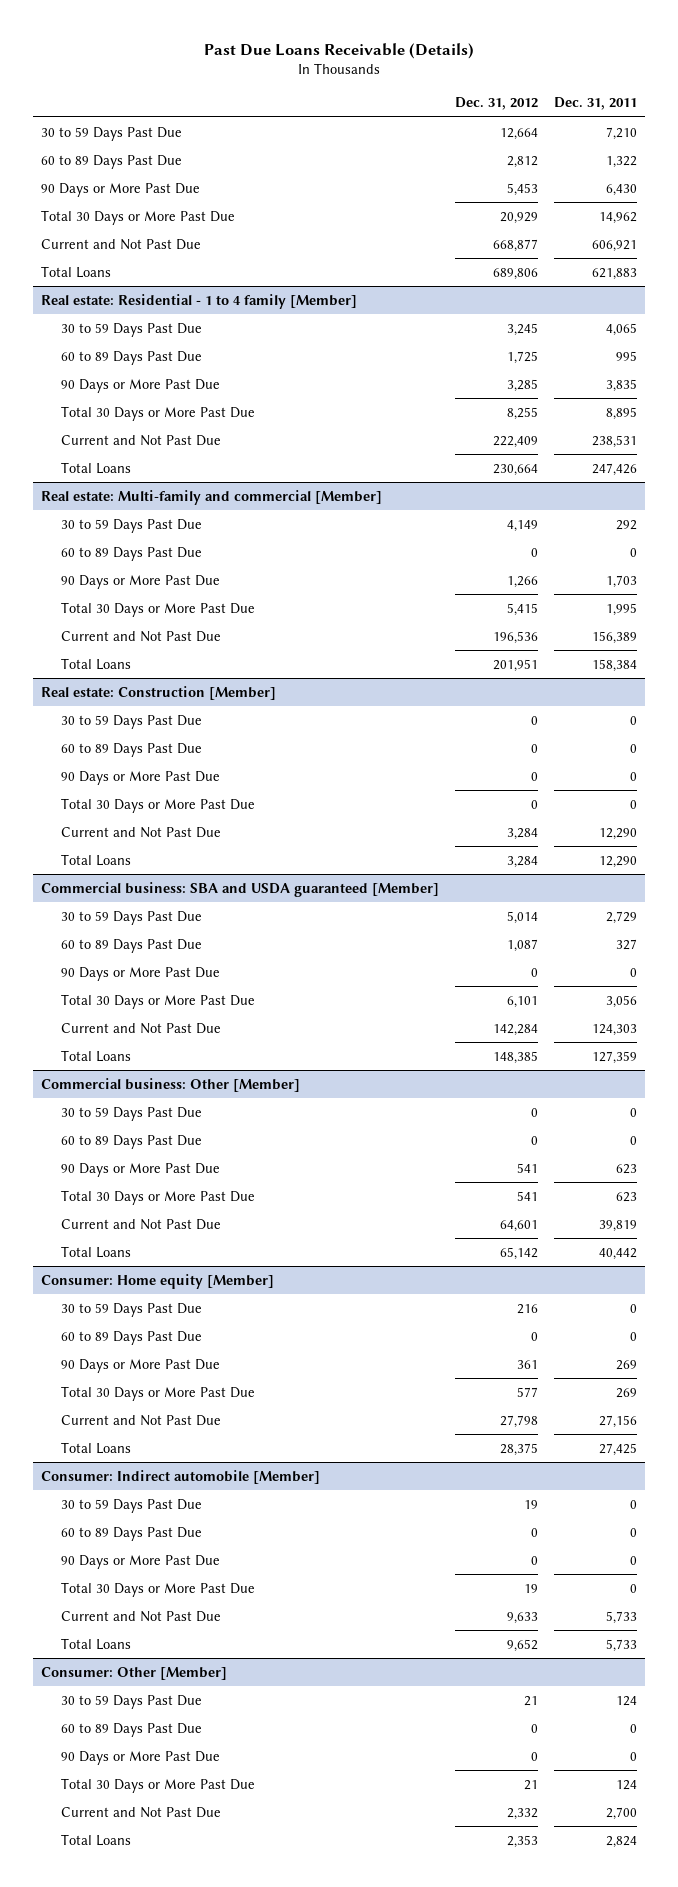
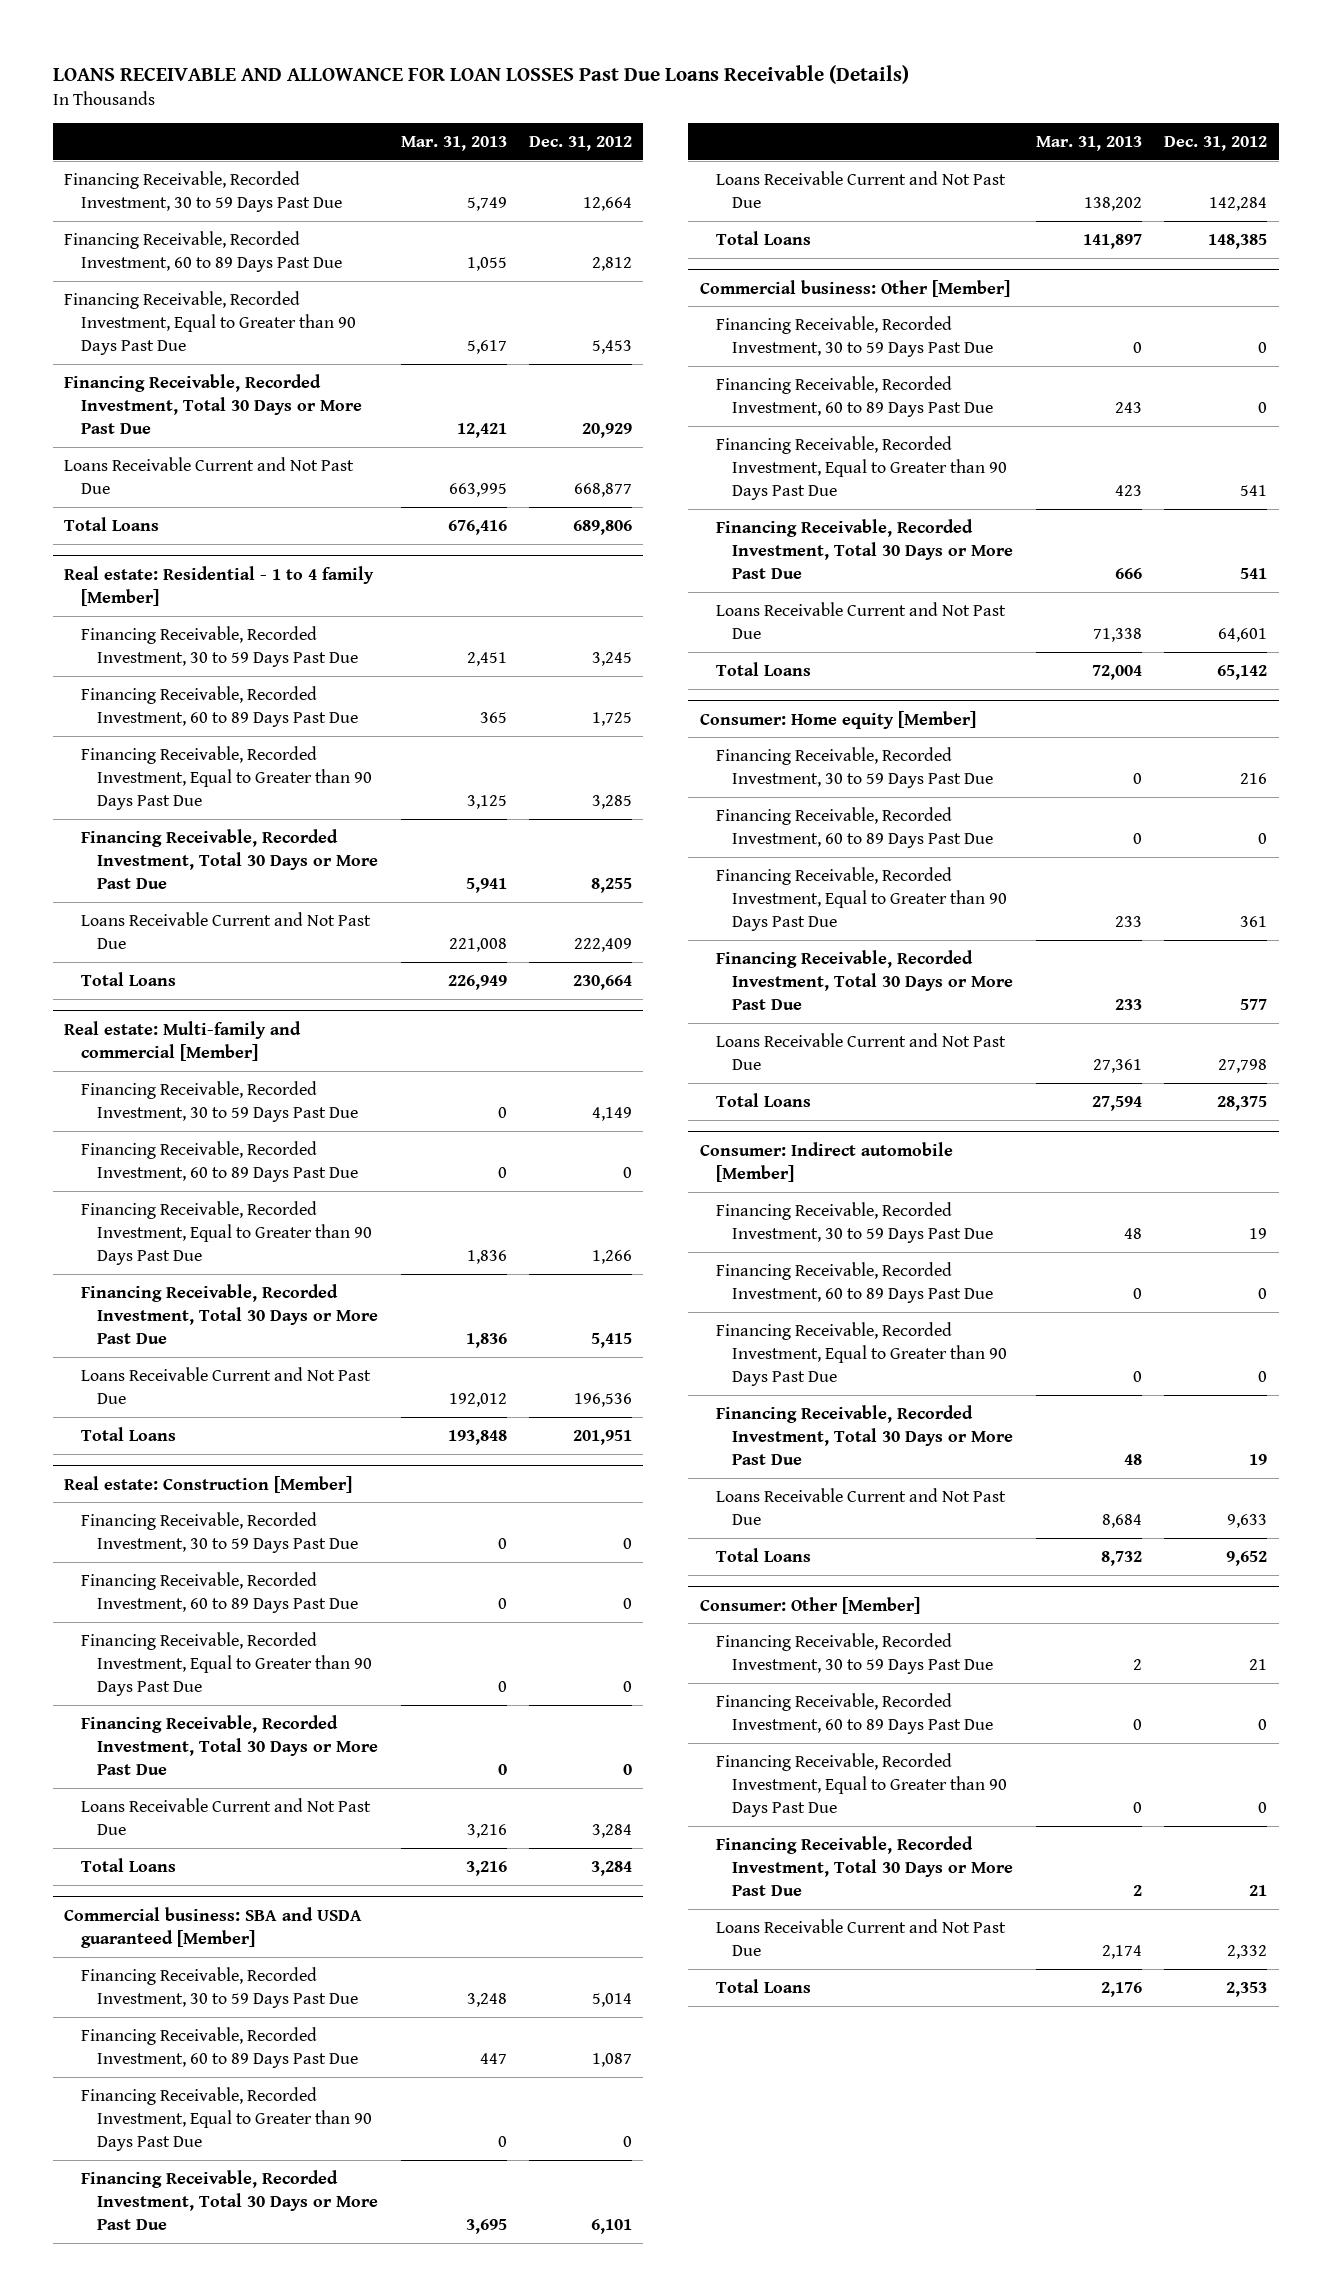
[204,43,475,60] Past Due Loans Receivable (Details) -> [52,64,909,84] LOANS RECEIVABLE AND ALLOWANCE FOR LOAN LOSSES Past Due Loans Receivable (Details)
[554,97,638,111] Dec. 31, 2011 -> none
none -> [400,135,507,151] Mar. 31, 2013
[40,126,182,141] 30 to 59 Days Past Due -> [64,170,342,213] Financing Receivable, Recorded Investment, 30 to 59 Days Past Due
[40,154,182,169] 60 to 89 Days Past Due -> [64,230,342,273] Financing Receivable, Recorded Investment, 60 to 89 Days Past Due
[40,182,200,197] 90 Days or More Past Due -> [64,290,356,356] Financing Receivable, Recorded Investment, Equal to Greater than 90 Days Past Due
[40,209,235,225] Total 30 Days or More Past Due -> [64,373,362,435] Financing Receivable, Recorded Investment, Total 30 Days or More Past Due
[40,238,201,250] Current and Not Past Due -> [64,456,355,495] Loans Receivable Current and Not Past Due
[60,322,202,337] 30 to 59 Days Past Due -> [80,625,359,668] Financing Receivable, Recorded Investment, 30 to 59 Days Past Due
[60,350,202,365] 60 to 89 Days Past Due -> [80,685,359,728] Financing Receivable, Recorded Investment, 60 to 89 Days Past Due
[60,378,220,393] 90 Days or More Past Due -> [80,745,373,811] Financing Receivable, Recorded Investment, Equal to Greater than 90 Days Past Due
[60,405,255,421] Total 30 Days or More Past Due -> [80,828,379,890] Financing Receivable, Recorded Investment, Total 30 Days or More Past Due
[60,434,221,446] Current and Not Past Due -> [80,911,371,950] Loans Receivable Current and Not Past Due
[60,518,202,533] 30 to 59 Days Past Due -> [80,1080,359,1123] Financing Receivable, Recorded Investment, 30 to 59 Days Past Due
[60,546,202,561] 60 to 89 Days Past Due -> [80,1140,359,1183] Financing Receivable, Recorded Investment, 60 to 89 Days Past Due
[60,574,220,589] 90 Days or More Past Due -> [80,1200,373,1266] Financing Receivable, Recorded Investment, Equal to Greater than 90 Days Past Due
[60,601,255,617] Total 30 Days or More Past Due -> [80,1283,379,1345] Financing Receivable, Recorded Investment, Total 30 Days or More Past Due
[60,630,221,642] Current and Not Past Due -> [80,1366,371,1405] Loans Receivable Current and Not Past Due
[60,714,202,729] 30 to 59 Days Past Due -> [80,1511,359,1554] Financing Receivable, Recorded Investment, 30 to 59 Days Past Due
[60,742,202,757] 60 to 89 Days Past Due -> [80,1571,359,1614] Financing Receivable, Recorded Investment, 60 to 89 Days Past Due
[60,770,220,785] 90 Days or More Past Due -> [80,1631,373,1697] Financing Receivable, Recorded Investment, Equal to Greater than 90 Days Past Due
[60,797,255,813] Total 30 Days or More Past Due -> [80,1714,379,1776] Financing Receivable, Recorded Investment, Total 30 Days or More Past Due
[60,826,221,838] Current and Not Past Due -> [80,1797,371,1836] Loans Receivable Current and Not Past Due
[60,910,202,925] 30 to 59 Days Past Due -> [80,1966,359,2009] Financing Receivable, Recorded Investment, 30 to 59 Days Past Due
[60,938,202,953] 60 to 89 Days Past Due -> [80,2026,359,2069] Financing Receivable, Recorded Investment, 60 to 89 Days Past Due
[60,966,220,981] 90 Days or More Past Due -> [80,2086,373,2152] Financing Receivable, Recorded Investment, Equal to Greater than 90 Days Past Due
[60,993,255,1009] Total 30 Days or More Past Due -> [80,2169,379,2231] Financing Receivable, Recorded Investment, Total 30 Days or More Past Due
[60,1022,221,1034] Current and Not Past Due -> [715,170,1006,209] Loans Receivable Current and Not Past Due
[60,1106,202,1121] 30 to 59 Days Past Due -> [715,315,994,358] Financing Receivable, Recorded Investment, 30 to 59 Days Past Due
[60,1134,202,1149] 60 to 89 Days Past Due -> [715,375,994,418] Financing Receivable, Recorded Investment, 60 to 89 Days Past Due
[60,1162,220,1177] 90 Days or More Past Due -> [715,435,1008,501] Financing Receivable, Recorded Investment, Equal to Greater than 90 Days Past Due
[60,1189,255,1205] Total 30 Days or More Past Due -> [715,518,1014,580] Financing Receivable, Recorded Investment, Total 30 Days or More Past Due
[60,1218,221,1230] Current and Not Past Due -> [715,601,1006,640] Loans Receivable Current and Not Past Due
[60,1302,202,1317] 30 to 59 Days Past Due -> [715,746,994,789] Financing Receivable, Recorded Investment, 30 to 59 Days Past Due
[60,1330,202,1345] 60 to 89 Days Past Due -> [715,806,994,849] Financing Receivable, Recorded Investment, 60 to 89 Days Past Due
[60,1358,220,1373] 90 Days or More Past Due -> [715,866,1008,932] Financing Receivable, Recorded Investment, Equal to Greater than 90 Days Past Due
[60,1385,255,1401] Total 30 Days or More Past Due -> [715,949,1014,1011] Financing Receivable, Recorded Investment, Total 30 Days or More Past Due
[60,1414,221,1426] Current and Not Past Due -> [715,1032,1006,1071] Loans Receivable Current and Not Past Due
[60,1498,202,1513] 30 to 59 Days Past Due -> [715,1201,994,1244] Financing Receivable, Recorded Investment, 30 to 59 Days Past Due
[60,1526,202,1541] 60 to 89 Days Past Due -> [715,1261,994,1304] Financing Receivable, Recorded Investment, 60 to 89 Days Past Due
[60,1554,220,1569] 90 Days or More Past Due -> [715,1321,1008,1387] Financing Receivable, Recorded Investment, Equal to Greater than 90 Days Past Due
[60,1581,255,1597] Total 30 Days or More Past Due -> [715,1404,1014,1466] Financing Receivable, Recorded Investment, Total 30 Days or More Past Due
[60,1610,221,1622] Current and Not Past Due -> [715,1487,1006,1526] Loans Receivable Current and Not Past Due
[60,1694,202,1709] 30 to 59 Days Past Due -> [715,1632,994,1675] Financing Receivable, Recorded Investment, 30 to 59 Days Past Due
[60,1722,202,1737] 60 to 89 Days Past Due -> [715,1692,994,1735] Financing Receivable, Recorded Investment, 60 to 89 Days Past Due
[60,1750,220,1765] 90 Days or More Past Due -> [715,1752,1008,1818] Financing Receivable, Recorded Investment, Equal to Greater than 90 Days Past Due
[60,1777,255,1793] Total 30 Days or More Past Due -> [715,1835,1014,1897] Financing Receivable, Recorded Investment, Total 30 Days or More Past Due
[60,1806,221,1818] Current and Not Past Due -> [715,1918,1006,1957] Loans Receivable Current and Not Past Due

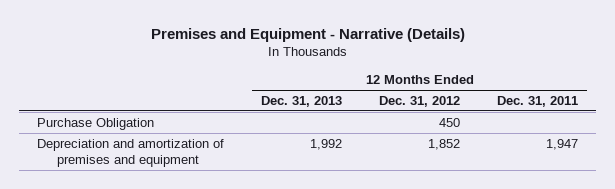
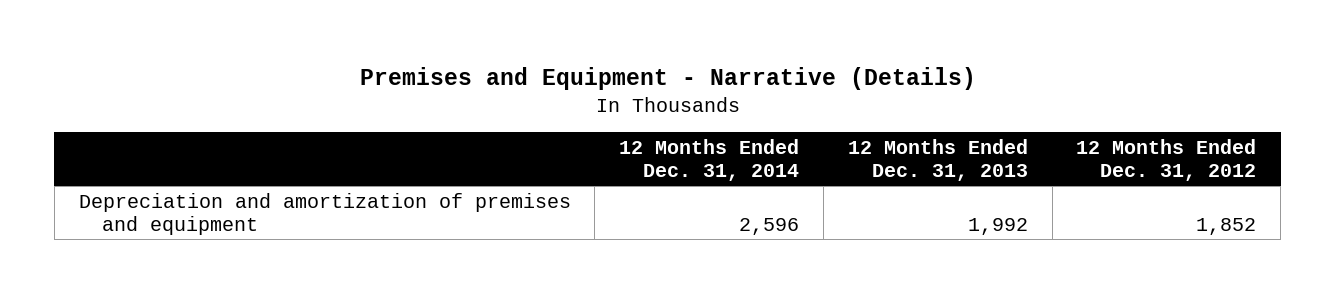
[496,95,578,107] Dec. 31, 2011 -> none
none -> [619,138,800,182] 12 Months Ended Dec. 31, 2014
[37,117,155,130] Purchase Obligation -> none

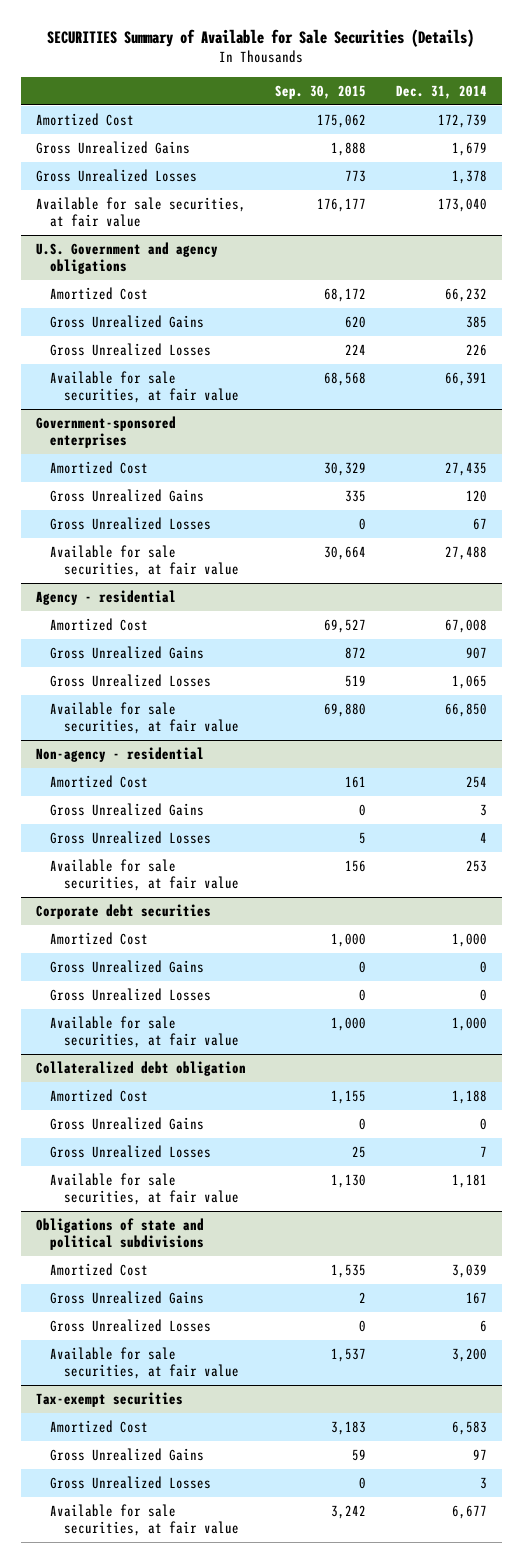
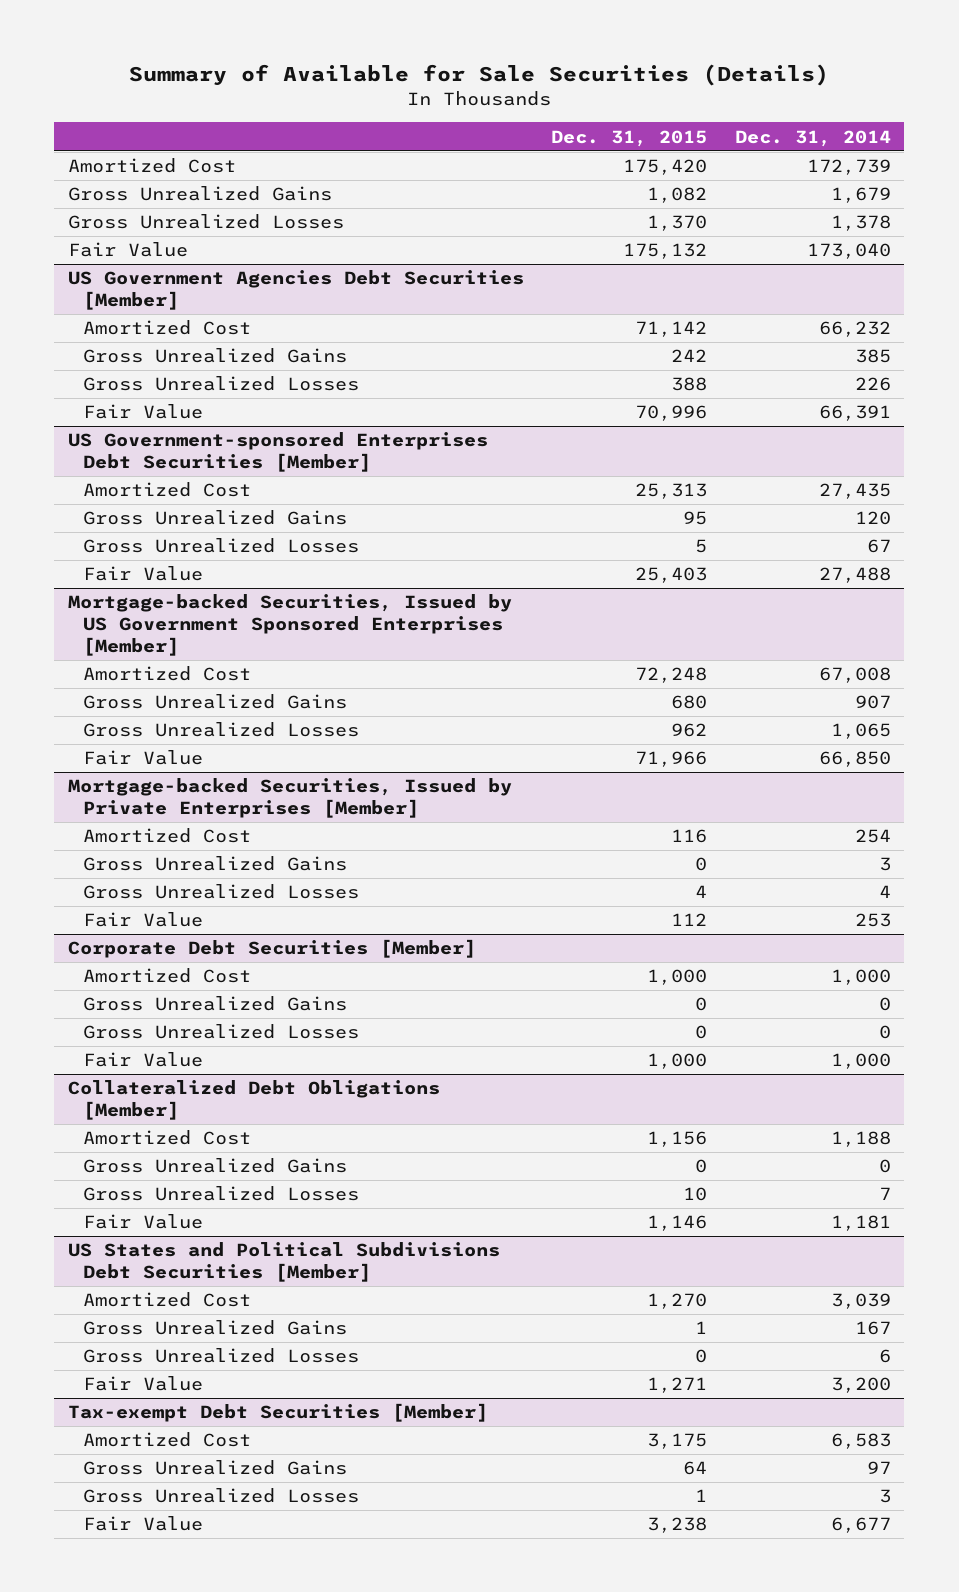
[47,28,475,47] SECURITIES Summary of Available for Sale Securities (Details) -> [129,64,830,87] Summary of Available for Sale Securities (Details)
[275,84,367,99] Sep. 30, 2015 -> none
none -> [551,129,708,147] Dec. 31, 2015
[35,197,246,228] Available for sale securities, at fair value -> [68,242,189,258] Fair Value
[35,242,218,275] U.S. Government and agency obligations -> [68,270,525,311] US Government Agencies Debt Securities [Member]
[49,371,240,404] Available for sale securities, at fair value -> [82,404,203,420] Fair Value
[35,416,176,449] Government-sponsored enterprises -> [68,432,489,473] US Government-sponsored Enterprises Debt Securities [Member]
[49,545,240,578] Available for sale securities, at fair value -> [82,566,203,582] Fair Value
[35,590,176,606] Agency - residential -> [68,594,513,657] Mortgage-backed Securities, Issued by US Government Sponsored Enterprises [Member]
[49,702,240,735] Available for sale securities, at fair value -> [82,750,203,766] Fair Value
[35,747,204,763] Non-agency - residential -> [68,778,513,819] Mortgage-backed Securities, Issued by Private Enterprises [Member]
[49,859,240,892] Available for sale securities, at fair value -> [82,912,203,928] Fair Value
[35,904,211,920] Corporate debt securities -> [68,939,477,959] Corporate Debt Securities [Member]
[49,1016,240,1049] Available for sale securities, at fair value -> [82,1052,203,1068] Fair Value
[35,1061,246,1077] Collateralized debt obligation -> [68,1080,441,1121] Collateralized Debt Obligations [Member]
[49,1173,240,1206] Available for sale securities, at fair value -> [82,1214,203,1230] Fair Value
[35,1218,204,1251] Obligations of state and political subdivisions -> [68,1242,501,1283] US States and Political Subdivisions Debt Securities [Member]
[49,1347,240,1380] Available for sale securities, at fair value -> [82,1376,203,1392] Fair Value
[35,1392,183,1408] Tax-exempt securities -> [68,1403,489,1423] Tax-exempt Debt Securities [Member]
[49,1504,240,1537] Available for sale securities, at fair value -> [82,1516,203,1532] Fair Value

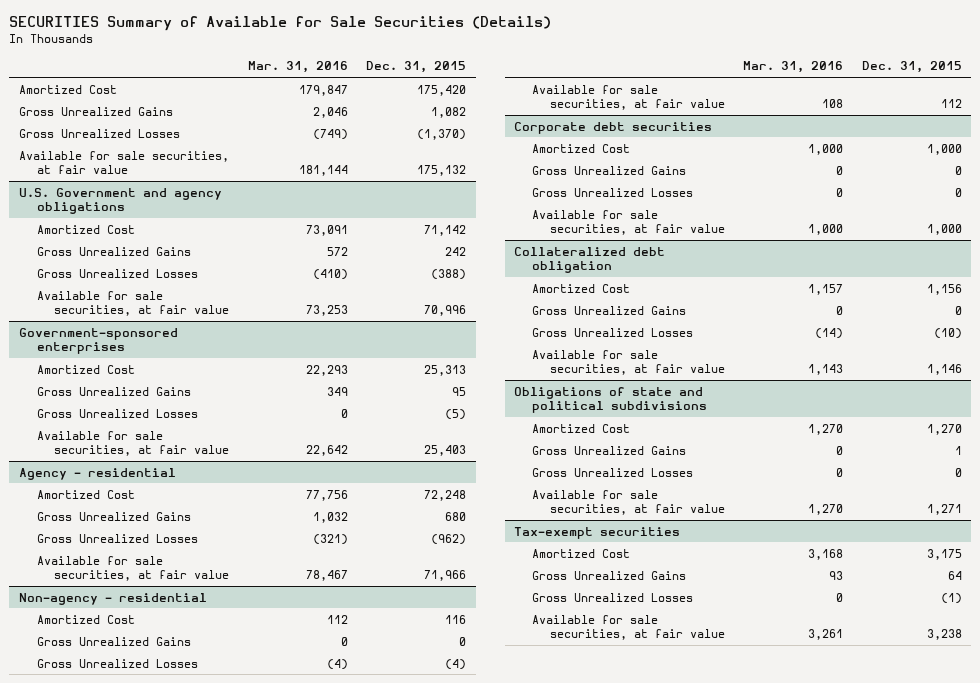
[129,64,830,87] Summary of Available for Sale Securities (Details) -> [9,16,552,32] SECURITIES Summary of Available for Sale Securities (Details)
[734,129,891,147] Dec. 31, 2014 -> none
none -> [247,61,348,74] Mar. 31, 2016
[647,215,708,232] 1,370 -> [417,128,467,140] (1,370)
[68,242,189,258] Fair Value -> [18,150,229,175] Available for sale securities, at fair value
[68,270,525,311] US Government Agencies Debt Securities [Member] -> [18,187,222,215] U.S. Government and agency obligations
[671,377,708,392] 388 -> [431,268,467,280] (388)
[82,404,203,420] Fair Value -> [36,290,230,317] Available for sale securities, at fair value
[68,432,489,473] US Government-sponsored Enterprises Debt Securities [Member] -> [18,327,178,355] Government-sponsored enterprises
[695,539,708,554] 5 -> [445,408,467,420] (5)
[82,566,203,582] Fair Value -> [36,430,230,457] Available for sale securities, at fair value
[68,594,513,657] Mortgage-backed Securities, Issued by US Government Sponsored Enterprises [Member] -> [18,467,176,480] Agency - residential
[671,723,708,738] 962 -> [431,533,467,545] (962)
[82,750,203,766] Fair Value -> [36,555,230,582] Available for sale securities, at fair value
[68,778,513,819] Mortgage-backed Securities, Issued by Private Enterprises [Member] -> [18,592,207,605] Non-agency - residential
[695,885,708,899] 4 -> [445,658,467,670] (4)
[82,912,203,928] Fair Value -> [531,84,725,111] Available for sale securities, at fair value
[68,939,477,959] Corporate Debt Securities [Member] -> [513,121,712,134] Corporate debt securities
[82,1052,203,1068] Fair Value -> [531,209,725,236] Available for sale securities, at fair value
[68,1080,441,1121] Collateralized Debt Obligations [Member] -> [513,246,665,274] Collateralized debt obligation
[683,1187,708,1202] 10 -> [933,327,962,339] (10)
[82,1214,203,1230] Fair Value -> [531,349,725,376] Available for sale securities, at fair value
[68,1242,501,1283] US States and Political Subdivisions Debt Securities [Member] -> [513,386,707,414] Obligations of state and political subdivisions
[82,1376,203,1392] Fair Value -> [531,489,725,516] Available for sale securities, at fair value
[68,1403,489,1423] Tax-exempt Debt Securities [Member] -> [513,526,680,539] Tax-exempt securities
[695,1489,708,1503] 1 -> [940,592,962,604] (1)
[82,1516,203,1532] Fair Value -> [531,614,725,641] Available for sale securities, at fair value

